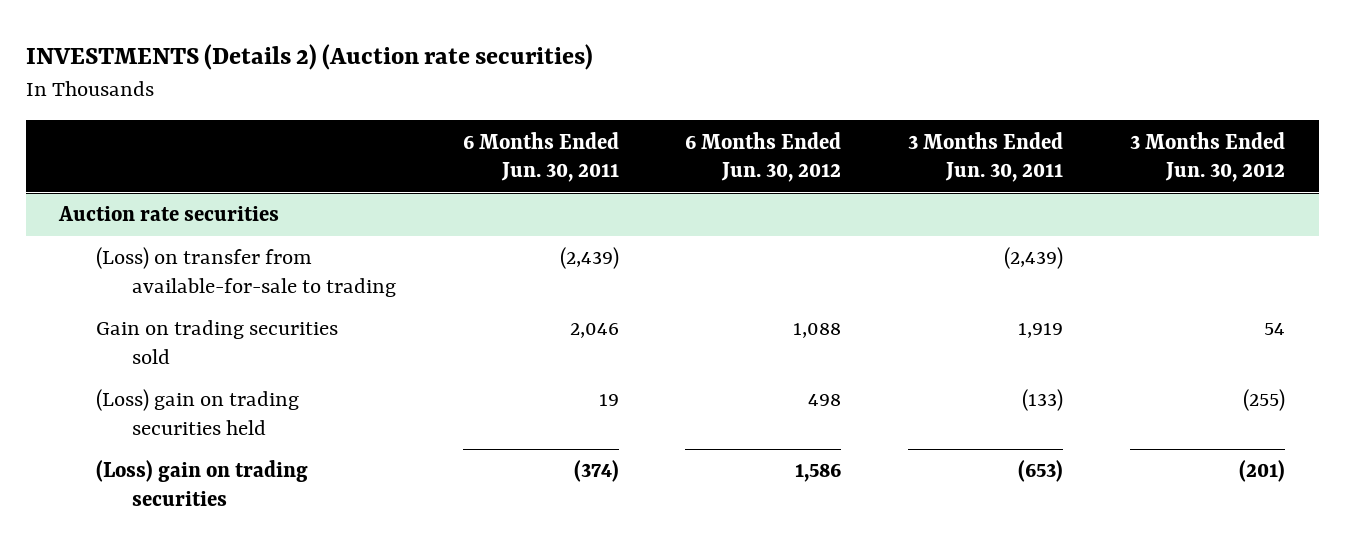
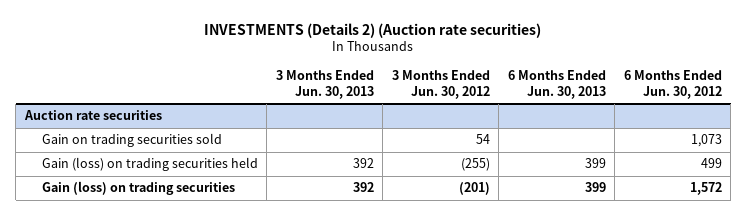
[462,131,619,183] 6 Months Ended Jun. 30, 2011 -> none
[908,131,1064,183] 3 Months Ended Jun. 30, 2011 -> none
none -> [275,70,374,99] 3 Months Ended Jun. 30, 2013
none -> [507,70,606,99] 6 Months Ended Jun. 30, 2013
[95,247,396,297] (Loss) on transfer from available-for-sale to trading -> none
[793,323,842,339] 1,088 -> [690,134,722,148] 1,073
[95,389,299,435] (Loss) gain on trading securities held -> [41,157,258,172] Gain (loss) on trading securities held
[808,394,842,407] 498 -> [700,158,722,169] 499
[95,460,308,506] (Loss) gain on trading securities -> [41,181,235,196] Gain (loss) on trading securities
[795,463,842,483] 1,586 -> [689,182,722,196] 1,572

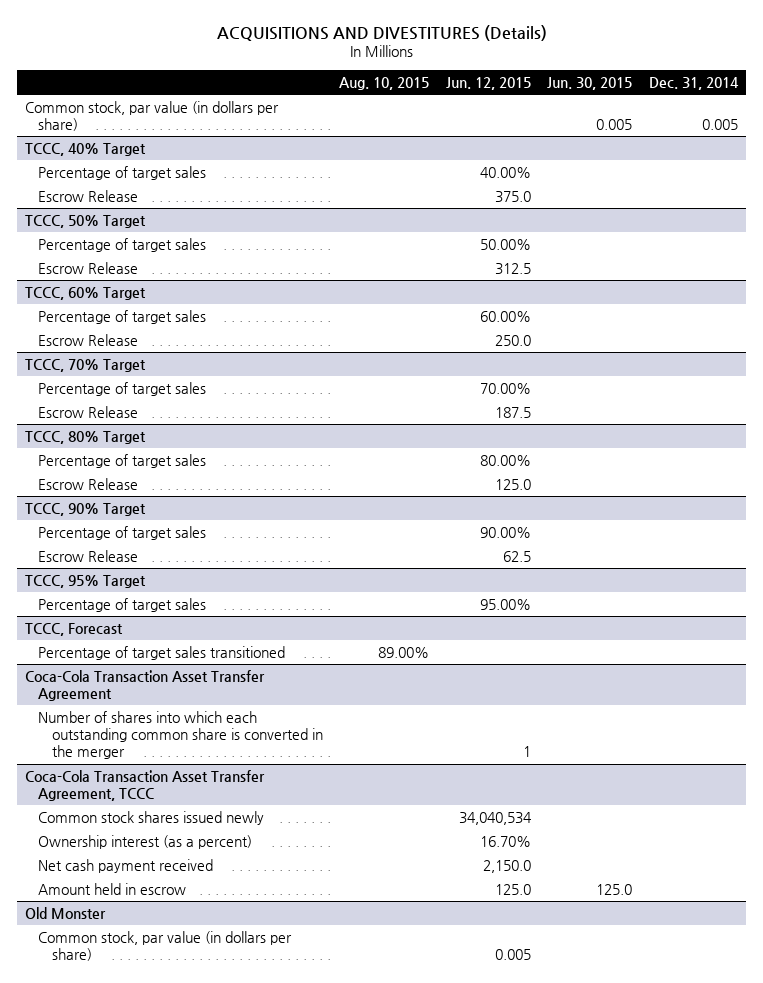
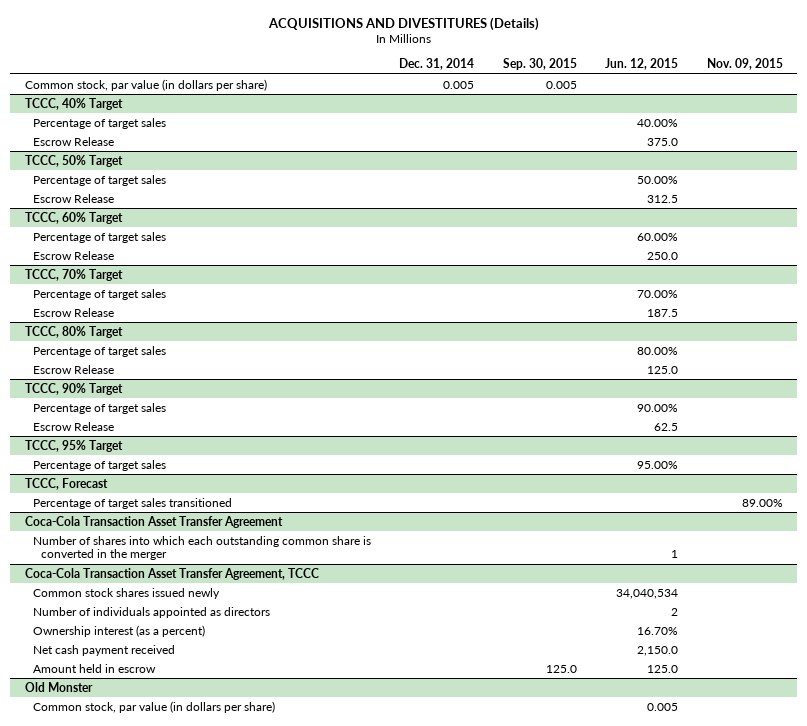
[339,76,430,90] Aug. 10, 2015 -> none
[547,76,633,90] Jun. 30, 2015 -> none
none -> [502,58,577,71] Sep. 30, 2015
none -> [706,58,783,71] Nov. 09, 2015
none -> [32,606,270,618] Number of individuals appointed as directors

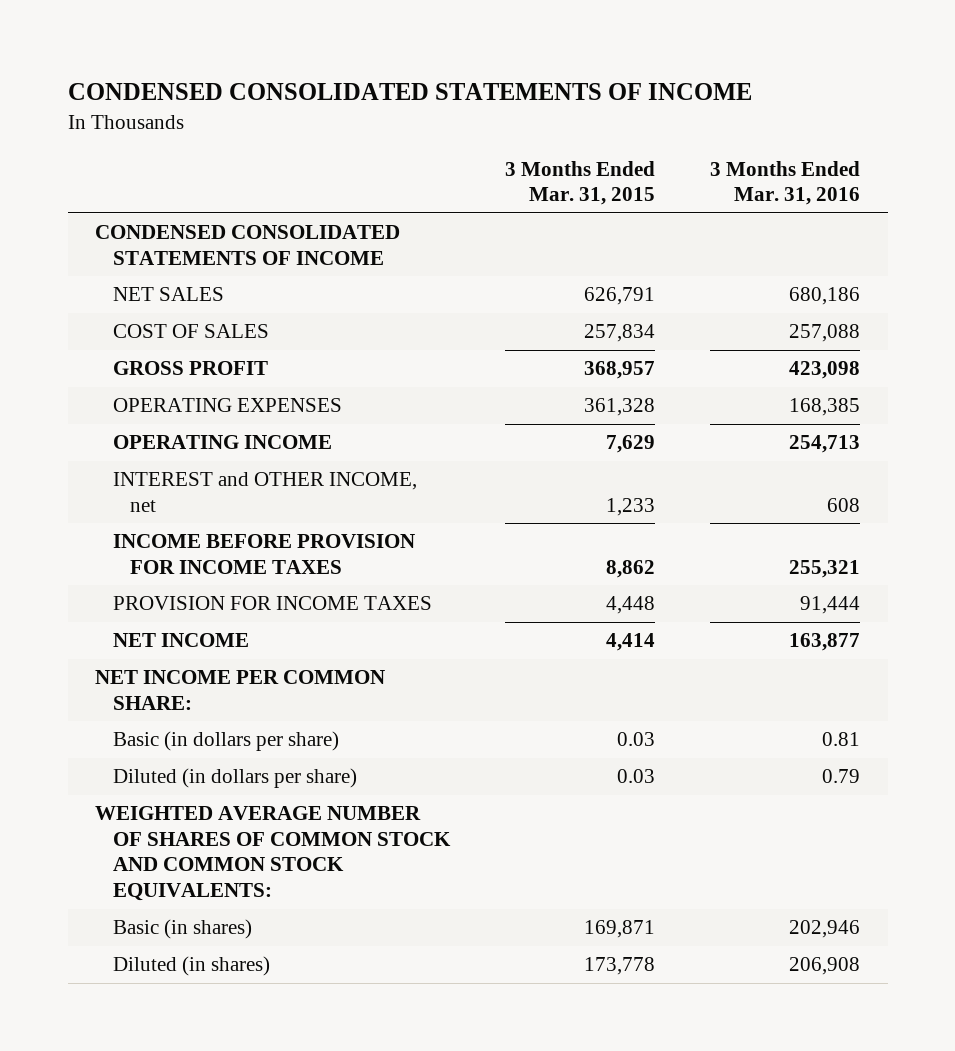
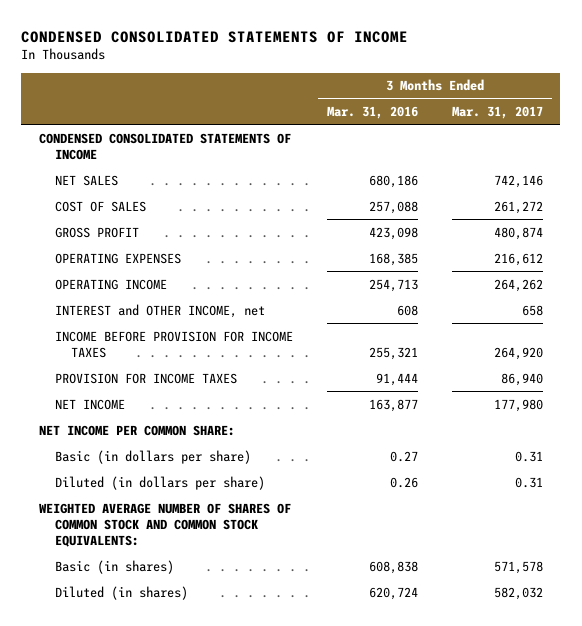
[504,160,655,206] 3 Months Ended Mar. 31, 2015 -> none
none -> [452,106,544,120] Mar. 31, 2017
[821,732,860,747] 0.81 -> [390,450,419,462] 0.27
[821,769,860,784] 0.79 -> [390,476,419,488] 0.26
[788,920,860,939] 202,946 -> [369,560,419,574] 608,838
[788,957,860,976] 206,908 -> [369,586,419,600] 620,724

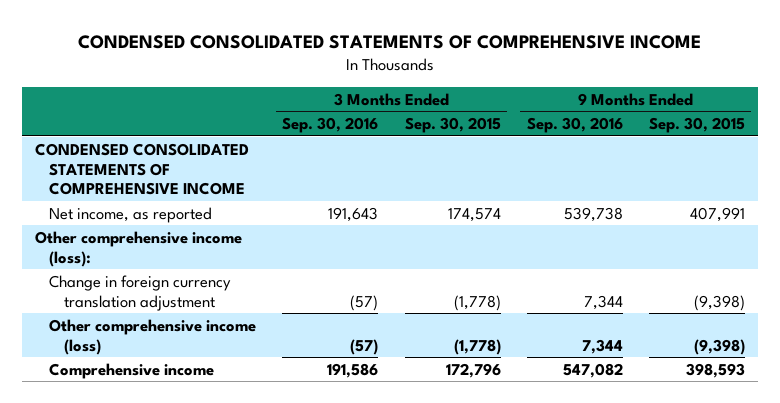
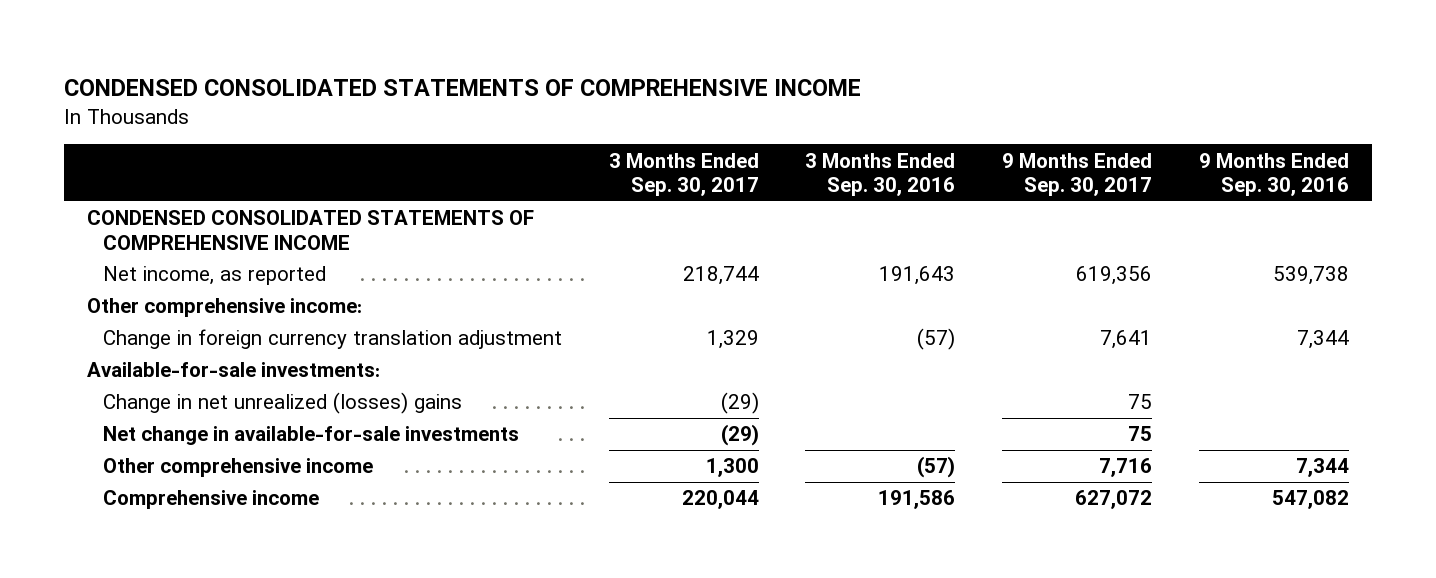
[404,116,501,133] Sep. 30, 2015 -> none
[648,116,745,133] Sep. 30, 2015 -> none
none -> [608,152,759,197] 3 Months Ended Sep. 30, 2017
none -> [1002,152,1153,197] 9 Months Ended Sep. 30, 2017
[35,230,243,267] Other comprehensive income (loss): -> [87,298,363,318] Other comprehensive income:
none -> [87,362,381,378] Available-for-sale investments:
none -> [102,392,462,415] Change in net unrealized (losses) gains
none -> [102,426,519,446] Net change in available-for-sale investments
[49,318,257,355] Other comprehensive income (loss) -> [102,458,373,478] Other comprehensive income

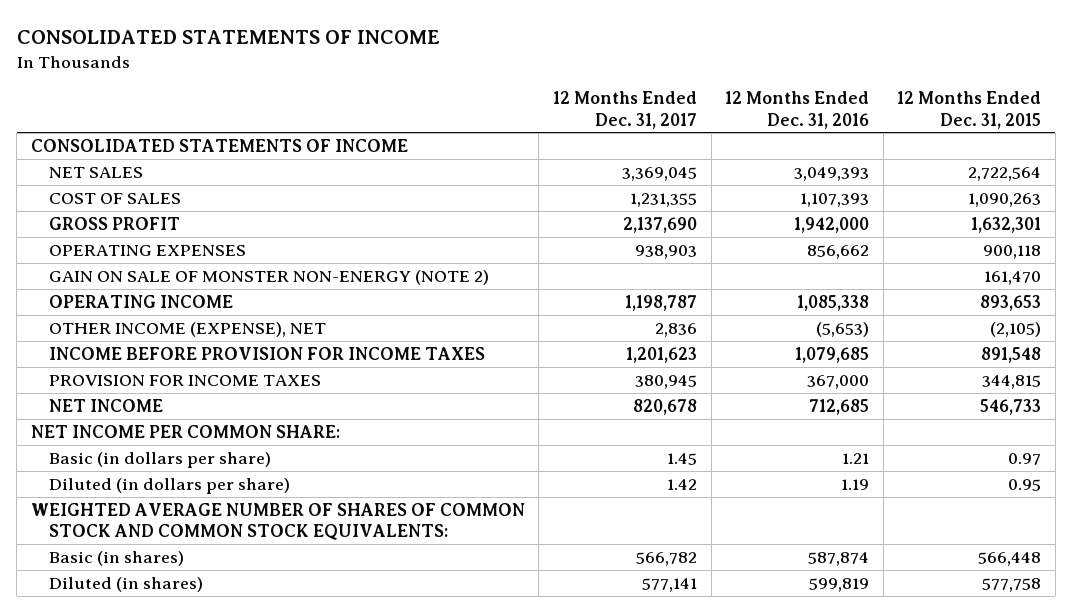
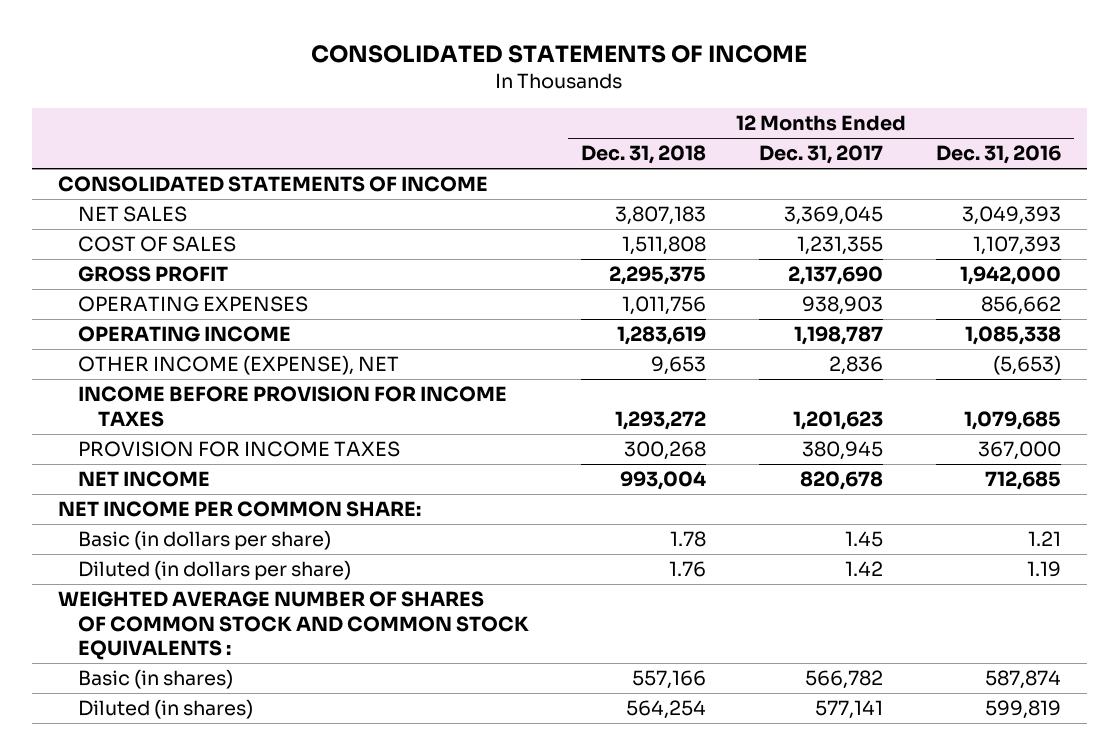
[897,91,1042,129] 12 Months Ended Dec. 31, 2015 -> none
none -> [581,145,707,165] Dec. 31, 2018
[49,269,490,285] GAIN ON SALE OF MONSTER NON-ENERGY (NOTE 2) -> none
[30,502,525,541] WEIGHTED AVERAGE NUMBER OF SHARES OF COMMON STOCK AND COMMON STOCK EQUIVALENTS: -> [57,591,529,661] WEIGHTED AVERAGE NUMBER OF SHARES OF COMMON STOCK AND COMMON STOCK EQUIVALENTS :

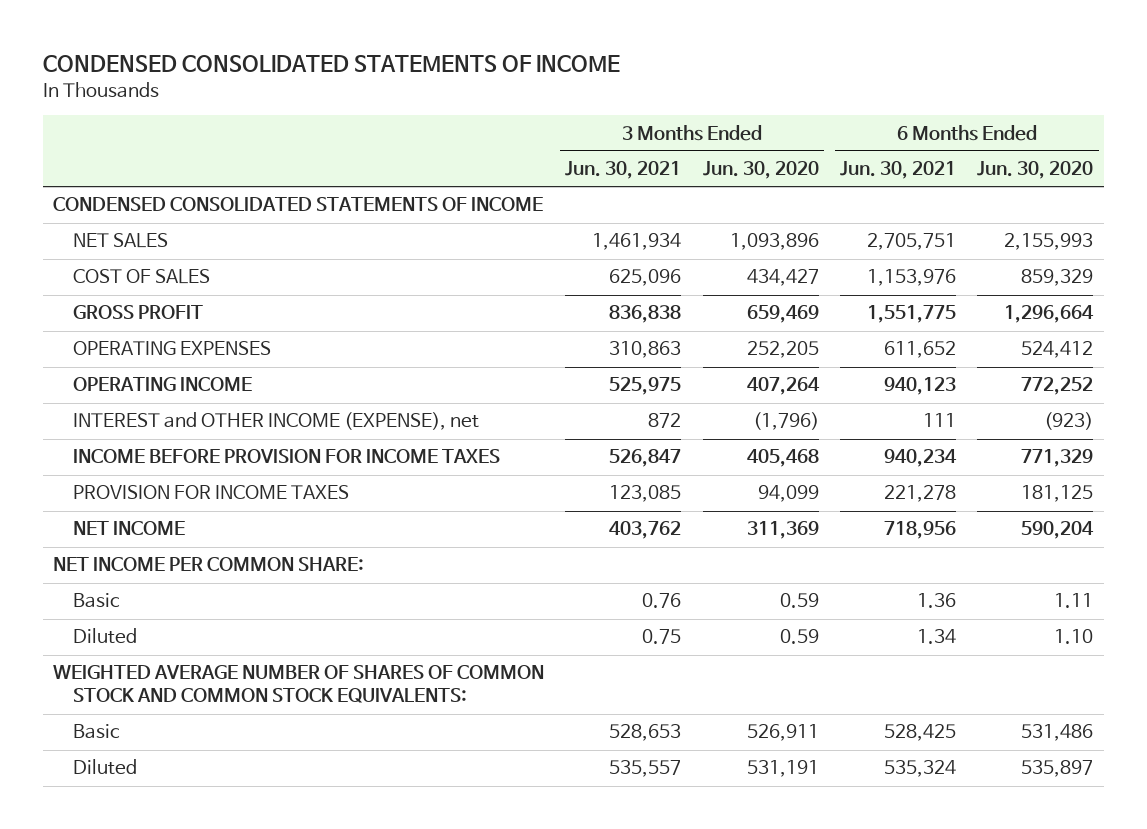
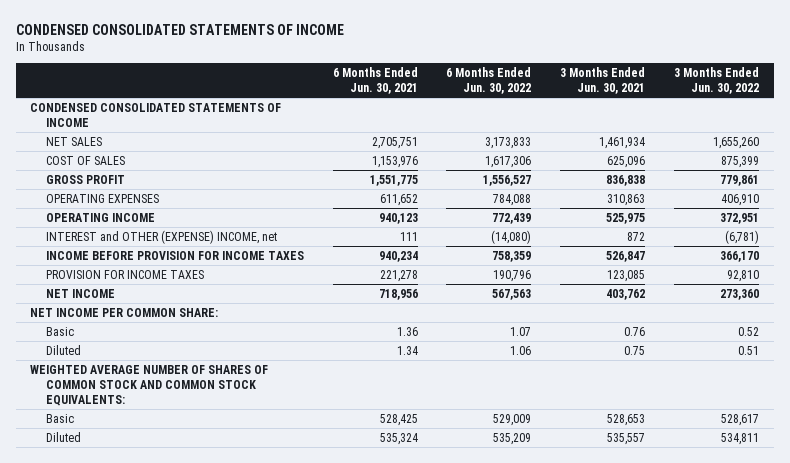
[702,161,819,180] Jun. 30, 2020 -> none
[977,161,1094,180] Jun. 30, 2020 -> none
none -> [446,66,532,94] 6 Months Ended Jun. 30, 2022
none -> [674,66,760,94] 3 Months Ended Jun. 30, 2022
[72,412,479,431] INTEREST and OTHER INCOME (EXPENSE), net -> [45,229,277,244] INTEREST and OTHER (EXPENSE) INCOME, net

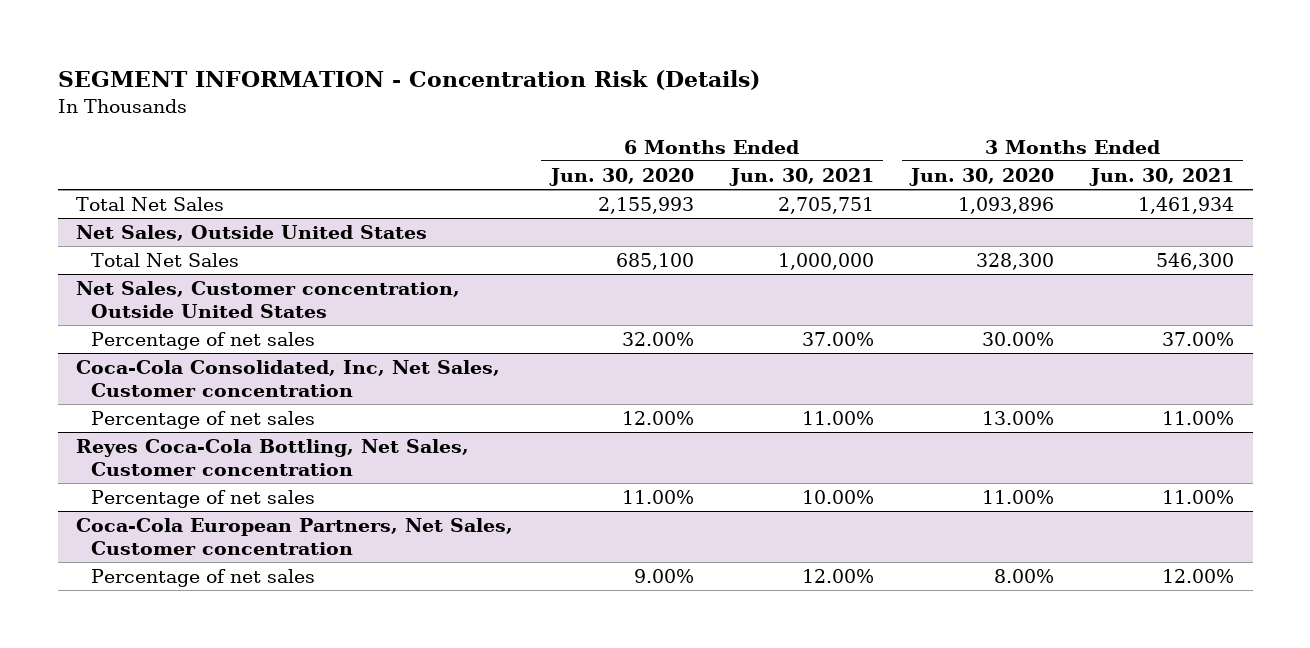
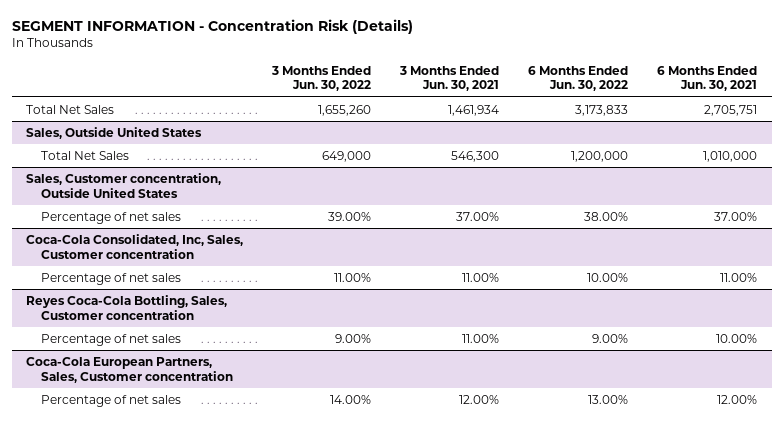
[548,167,694,186] Jun. 30, 2020 -> none
[908,167,1054,186] Jun. 30, 2020 -> none
none -> [271,65,372,92] 3 Months Ended Jun. 30, 2022
none -> [528,65,629,92] 6 Months Ended Jun. 30, 2022
[76,225,428,242] Net Sales, Outside United States -> [26,126,203,139] Sales, Outside United States
[777,253,874,271] 1,000,000 -> [703,150,758,162] 1,010,000
[76,281,461,319] Net Sales, Customer concentration, Outside United States -> [26,172,222,198] Sales, Customer concentration, Outside United States
[76,360,501,398] Coca-Cola Consolidated, Inc, Net Sales, Customer concentration -> [26,233,244,259] Coca-Cola Consolidated, Inc, Sales, Customer concentration
[76,439,470,477] Reyes Coca-Cola Bottling, Net Sales, Customer concentration -> [26,294,228,320] Reyes Coca-Cola Bottling, Sales, Customer concentration
[76,518,514,556] Coca-Cola European Partners, Net Sales, Customer concentration -> [26,356,233,383] Coca-Cola European Partners, Sales, Customer concentration

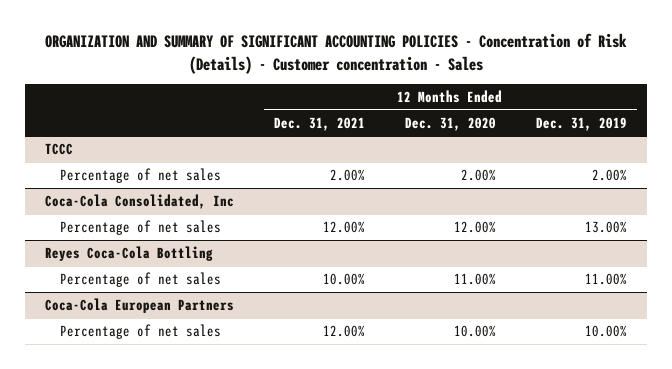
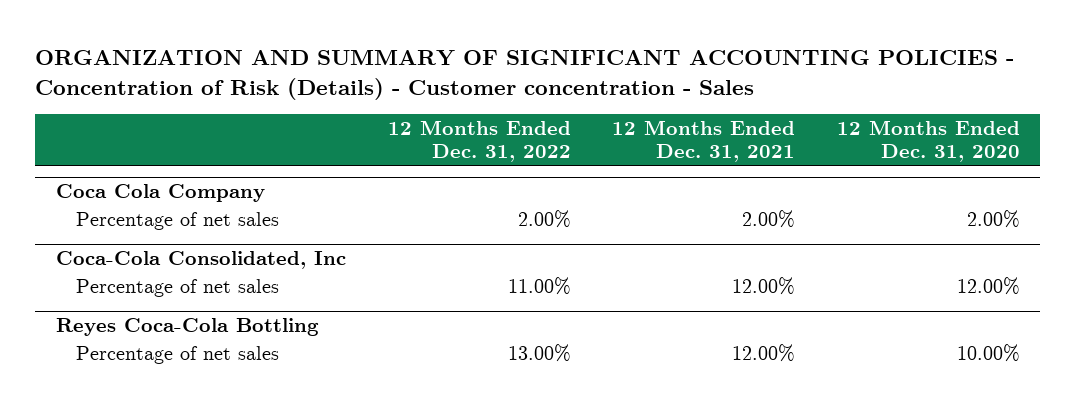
[535,116,627,131] Dec. 31, 2019 -> none
none -> [387,120,571,162] 12 Months Ended Dec. 31, 2022
[44,142,73,155] TCCC -> [55,184,265,203] Coca Cola Company
[59,271,221,287] Percentage of net sales -> none
[44,297,234,313] Coca-Cola European Partners -> none

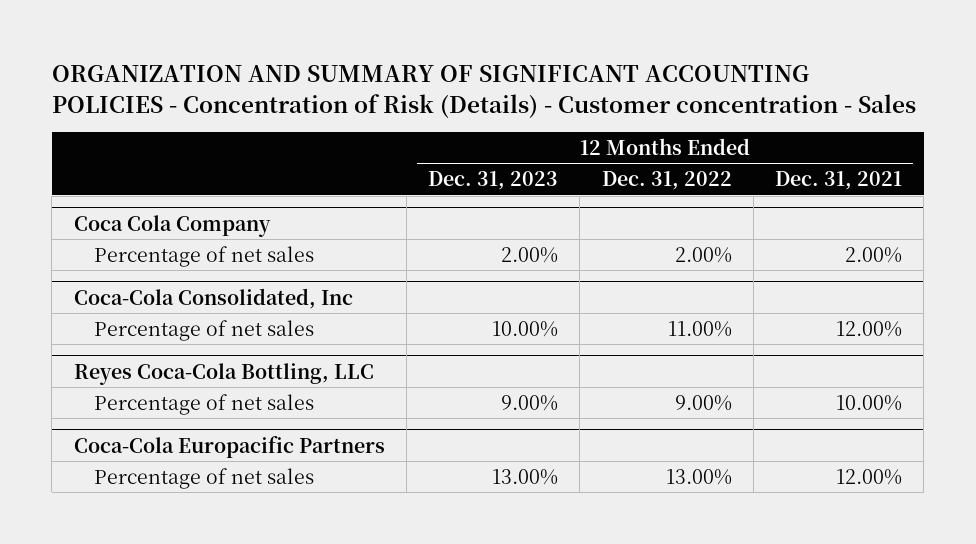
[836,120,1020,162] 12 Months Ended Dec. 31, 2020 -> none
none -> [428,171,559,191] Dec. 31, 2023
[55,318,319,337] Reyes Coca-Cola Bottling -> [73,362,374,385] Reyes Coca-Cola Bottling, LLC
none -> [93,393,314,415] Percentage of net sales
none -> [73,435,385,458] Coca-Cola Europacific Partners

